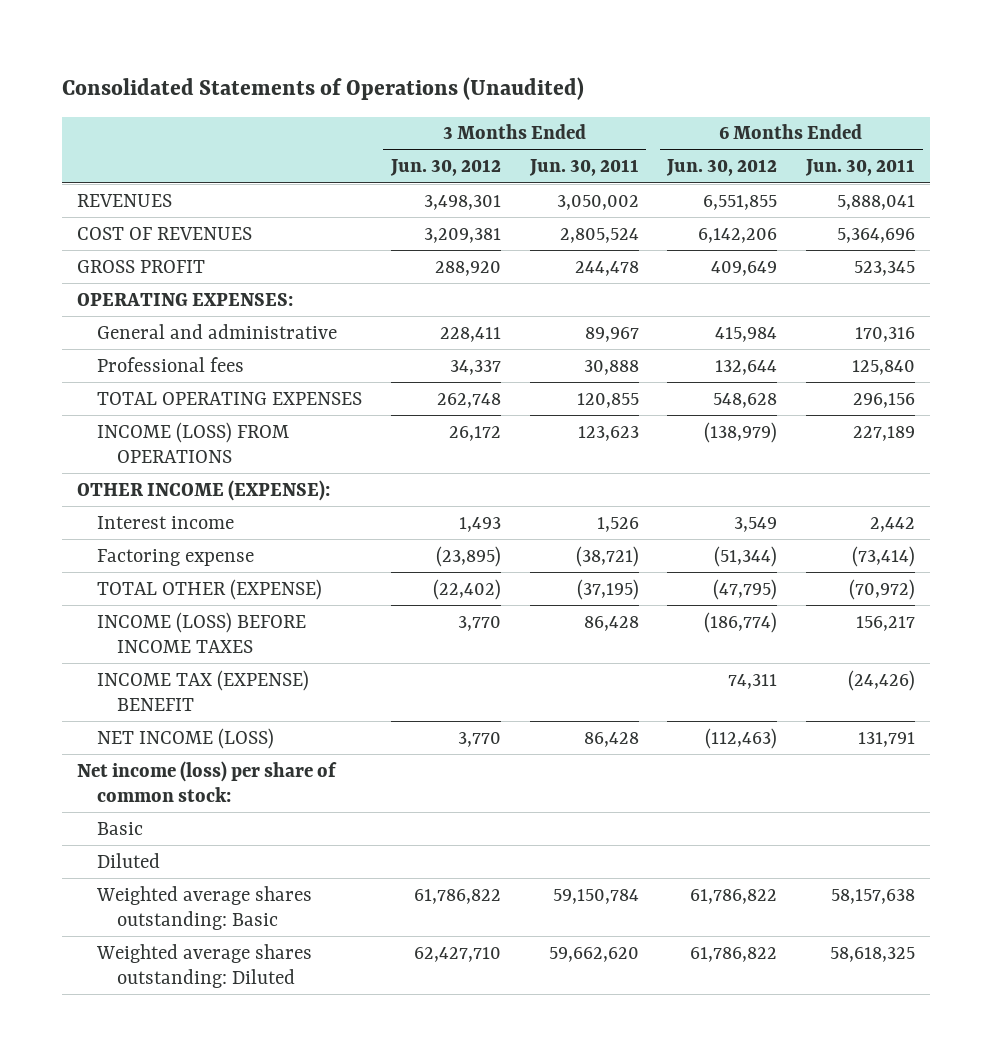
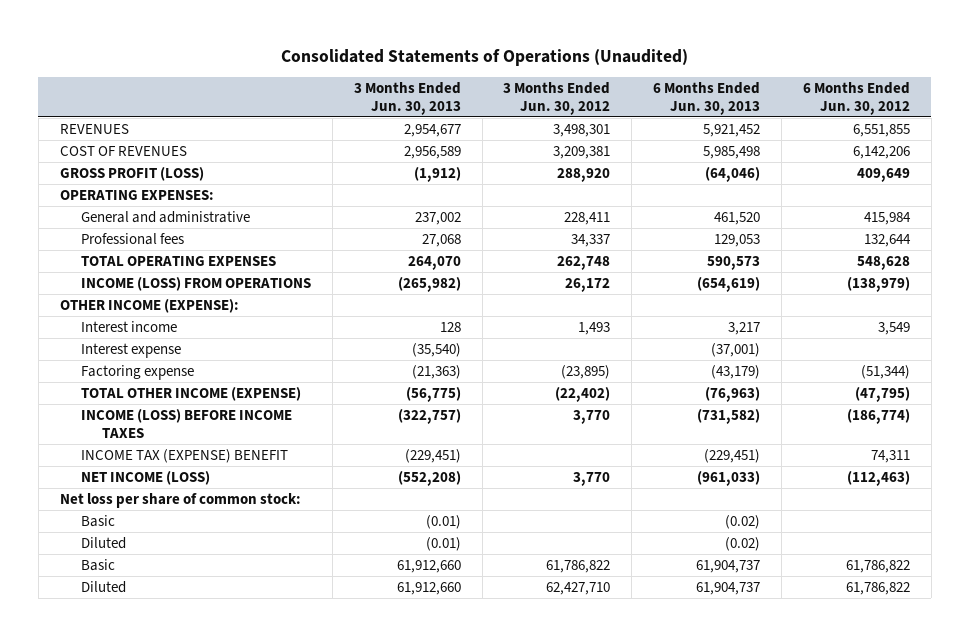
[528,159,639,177] Jun. 30, 2011 -> none
[805,159,916,177] Jun. 30, 2011 -> none
none -> [353,81,461,115] 3 Months Ended Jun. 30, 2013
none -> [653,81,761,115] 6 Months Ended Jun. 30, 2013
[76,259,205,273] GROSS PROFIT -> [59,166,204,181] GROSS PROFIT (LOSS)
none -> [80,342,181,358] Interest expense
[96,578,322,600] TOTAL OTHER (EXPENSE) -> [80,386,301,401] TOTAL OTHER INCOME (EXPENSE)
[76,760,337,802] Net income (loss) per share of common stock: -> [59,492,301,508] Net loss per share of common stock:
[95,885,312,930] Weighted average shares outstanding: Basic -> [80,558,115,571] Basic
[95,943,312,988] Weighted average shares outstanding: Diluted -> [80,580,126,593] Diluted

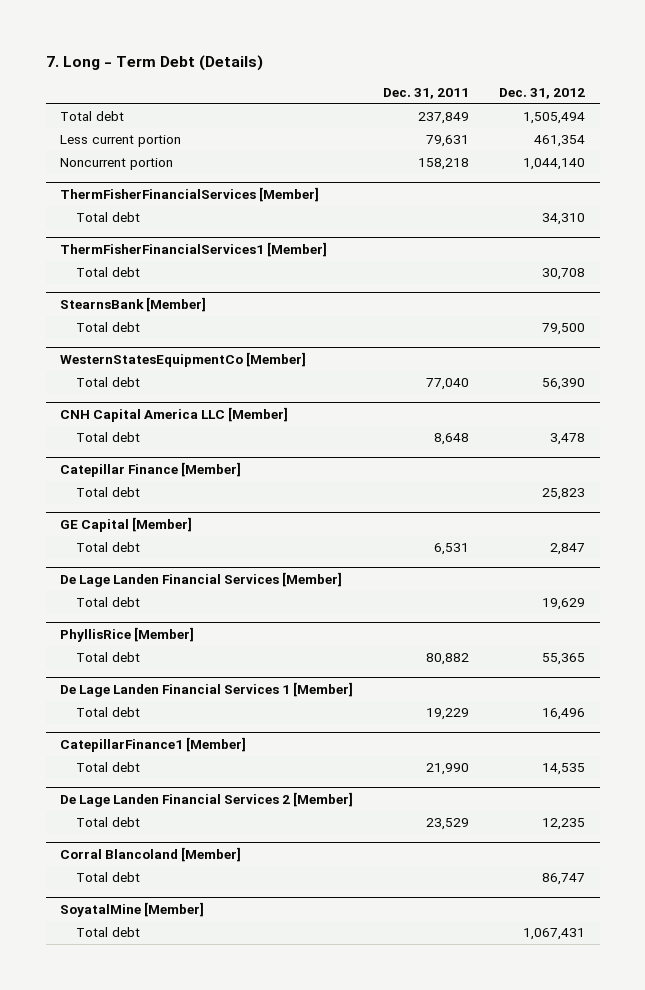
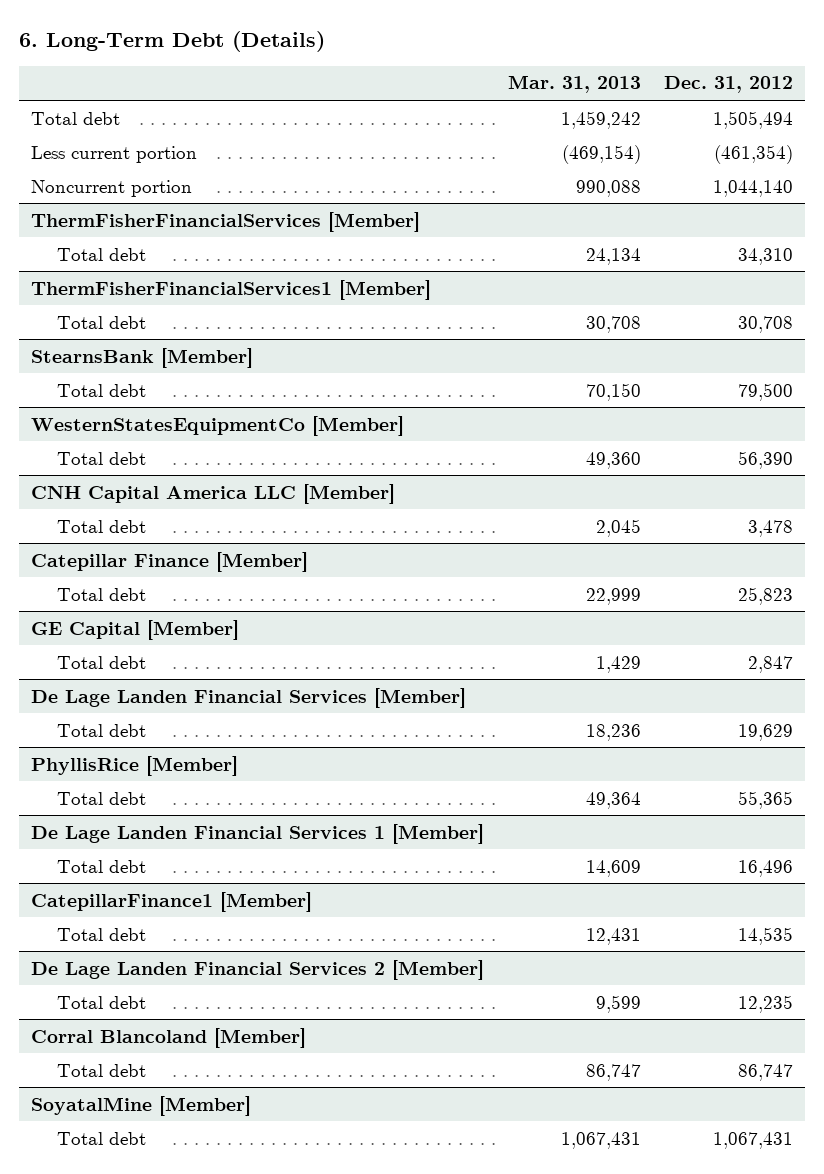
[45,54,263,71] 7. Long - Term Debt (Details) -> [18,31,325,53] 6. Long-Term Debt (Details)
[383,87,470,99] Dec. 31, 2011 -> none
none -> [507,75,641,94] Mar. 31, 2013
[533,135,585,148] 461,354 -> [714,144,794,164] (461,354)

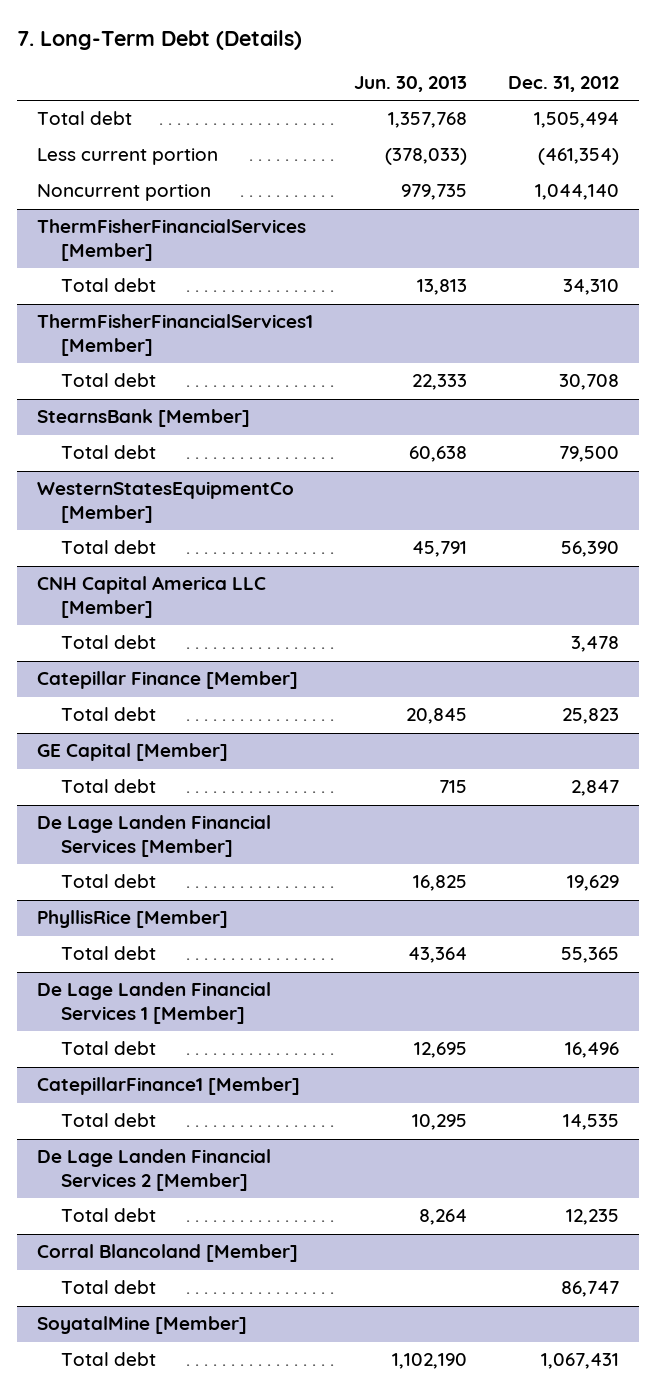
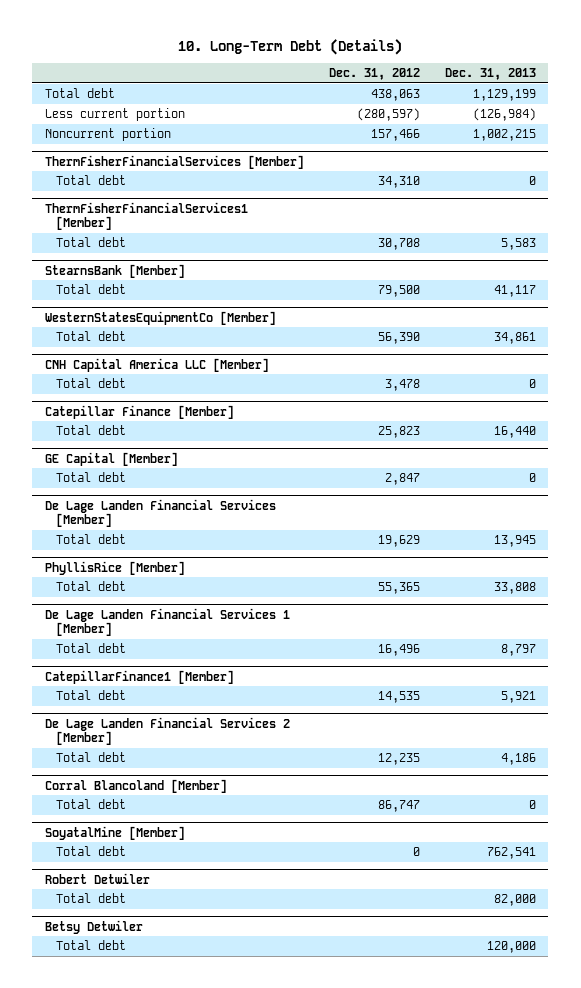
[16,30,302,51] 7. Long-Term Debt (Details) -> [178,38,403,55] 10. Long-Term Debt (Details)
[353,76,467,93] Jun. 30, 2013 -> none
none -> [444,68,536,81] Dec. 31, 2013
[533,112,619,129] 1,505,494 -> [370,89,420,102] 438,063
[537,148,619,166] (461,354) -> [356,108,420,122] (280,597)
[534,184,619,201] 1,044,140 -> [370,129,420,142] 157,466
[540,1353,619,1370] 1,067,431 -> [412,847,420,857] 0
none -> [44,872,150,884] Robert Detwiler
none -> [56,893,127,904] Total debt
none -> [44,919,143,934] Betsy Detwiler
none -> [56,940,127,951] Total debt

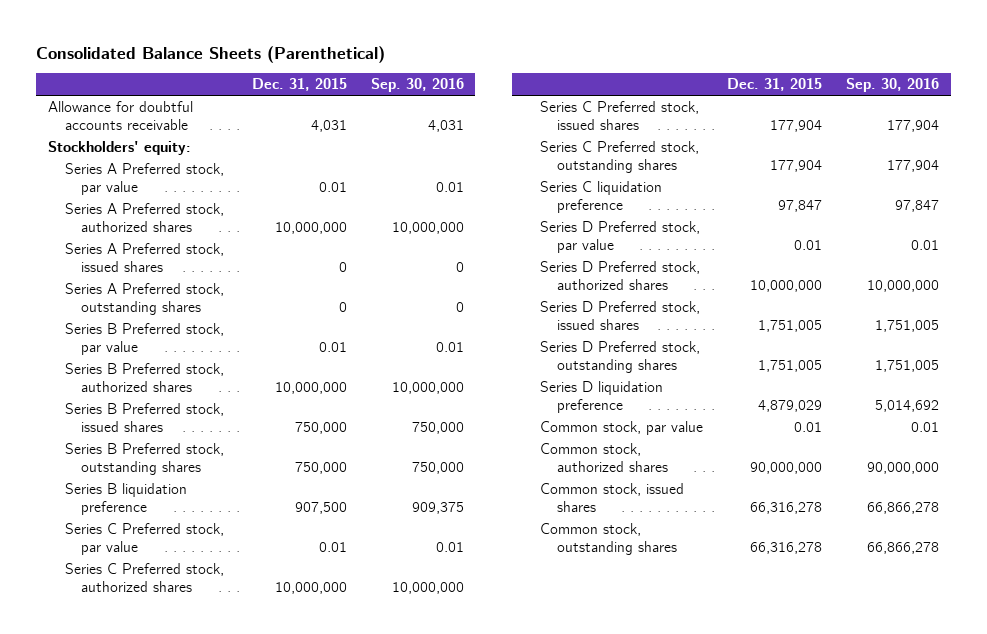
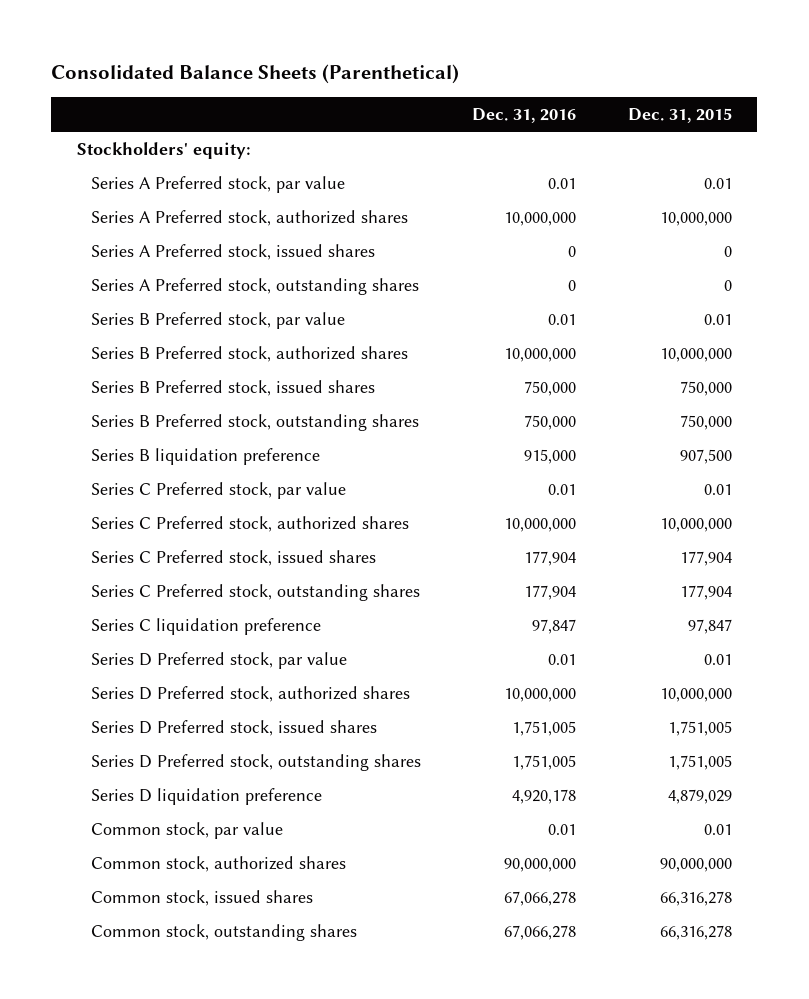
[370,78,464,93] Sep. 30, 2016 -> none
none -> [472,108,577,124] Dec. 31, 2016
[48,100,194,131] Allowance for doubtful accounts receivable -> none

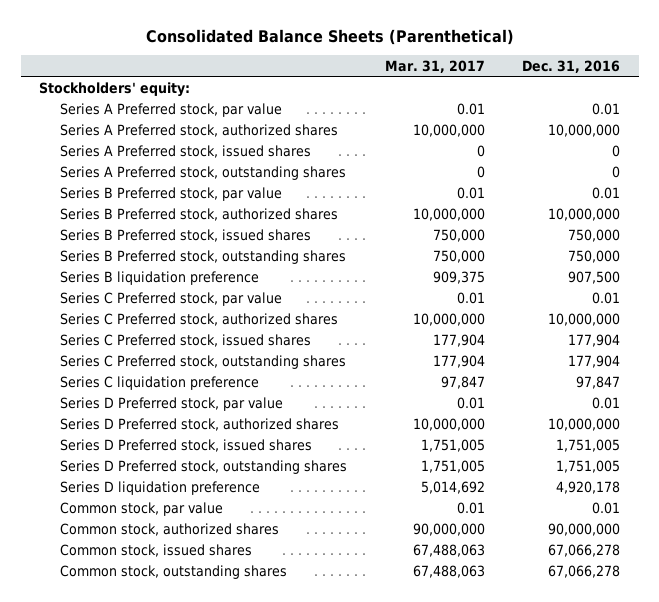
[627,108,732,124] Dec. 31, 2015 -> none
none -> [384,59,485,73] Mar. 31, 2017
[524,448,577,464] 915,000 -> [567,270,620,284] 907,500

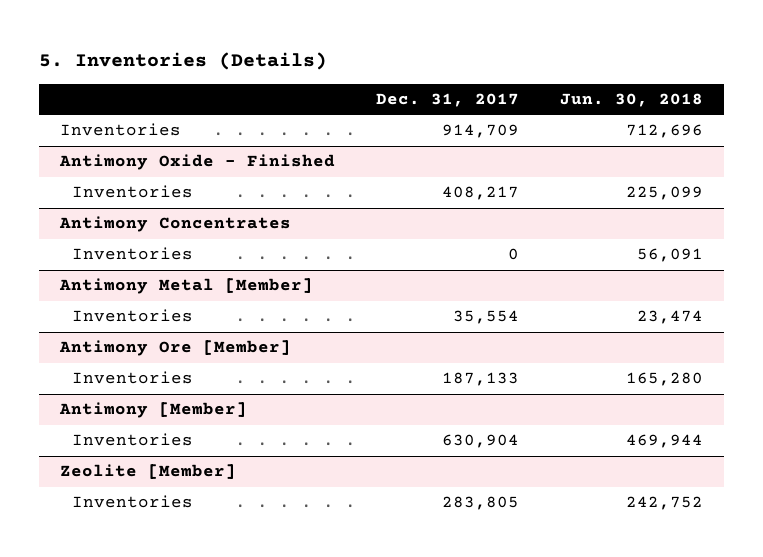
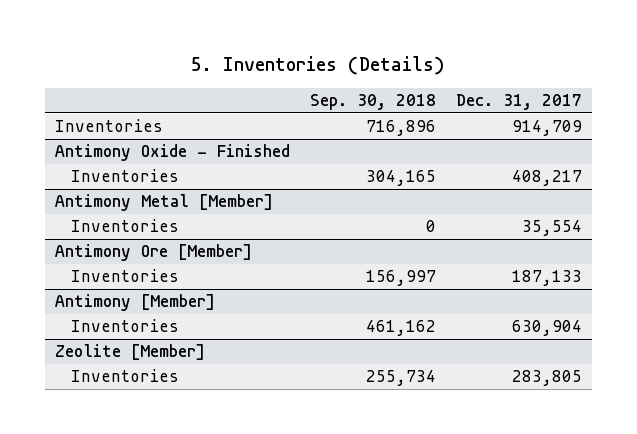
[560,93,704,108] Jun. 30, 2018 -> none
none -> [309,93,436,110] Sep. 30, 2018
[58,216,291,233] Antimony Concentrates -> none
[72,247,194,261] Inventories -> none

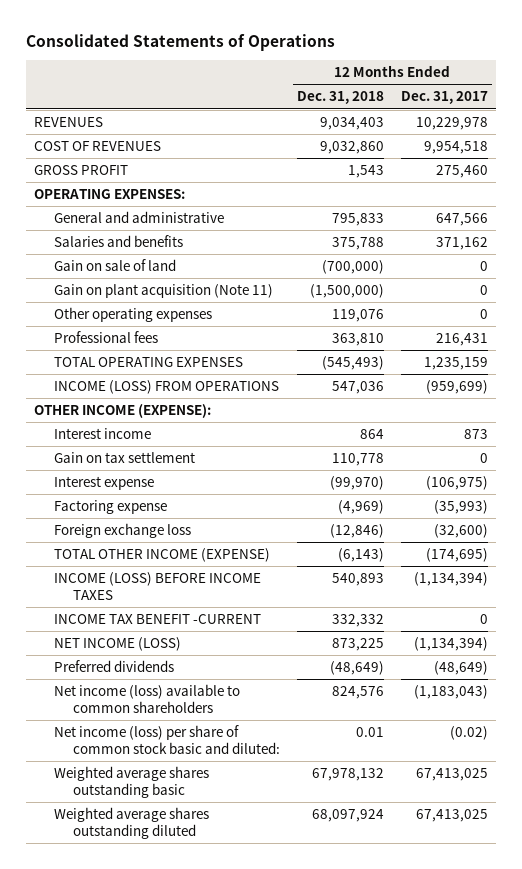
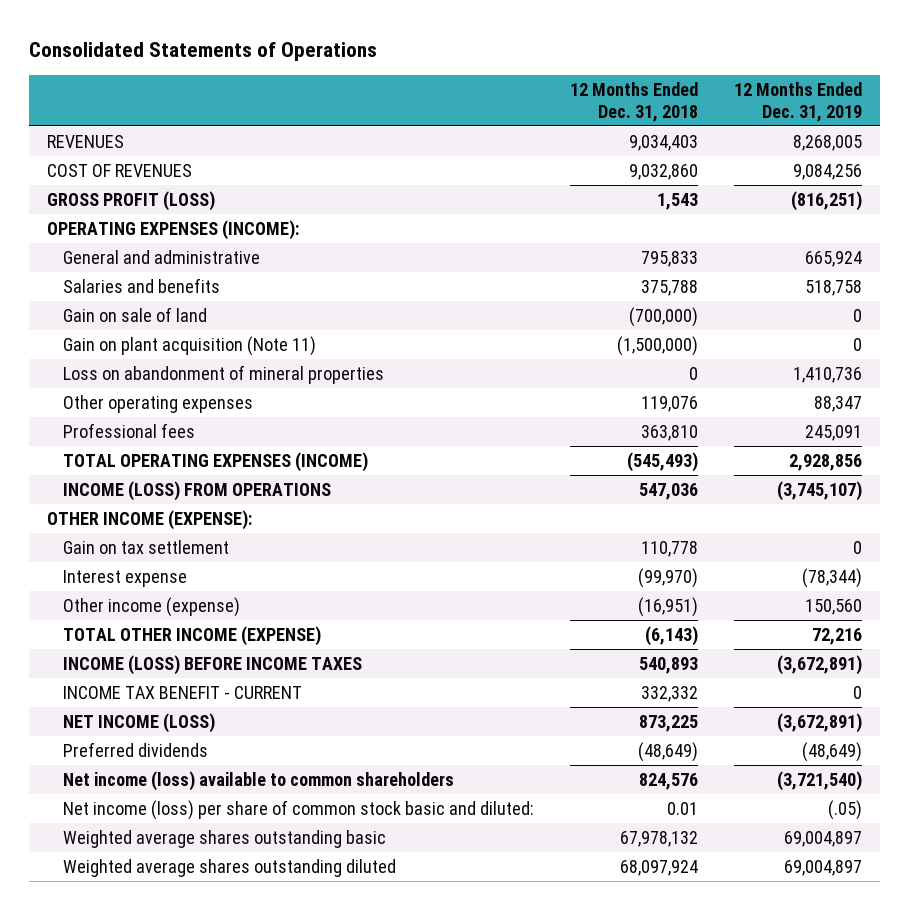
[400,91,488,105] Dec. 31, 2017 -> none
none -> [733,81,862,122] 12 Months Ended Dec. 31, 2019
[34,164,129,175] GROSS PROFIT -> [46,190,215,211] GROSS PROFIT (LOSS)
[34,188,186,199] OPERATING EXPENSES: -> [46,219,299,240] OPERATING EXPENSES (INCOME):
none -> [63,364,385,384] Loss on abandonment of mineral properties
[53,356,243,367] TOTAL OPERATING EXPENSES -> [63,451,369,472] TOTAL OPERATING EXPENSES (INCOME)
[53,427,151,439] Interest income -> none
[53,499,167,514] Factoring expense -> none
[53,522,191,538] Foreign exchange loss -> none
none -> [63,596,241,617] Other income (expense)
[53,613,261,624] INCOME TAX BENEFIT -CURRENT -> [63,685,303,699] INCOME TAX BENEFIT - CURRENT

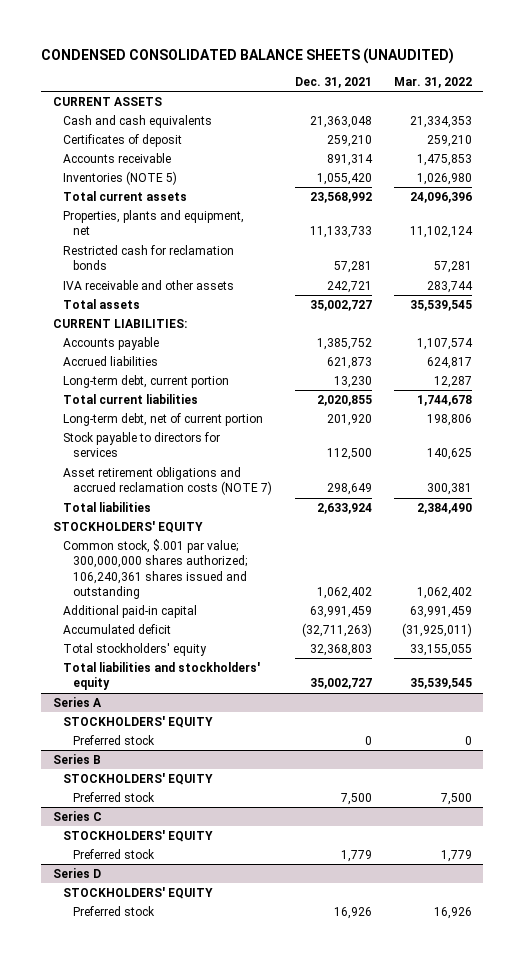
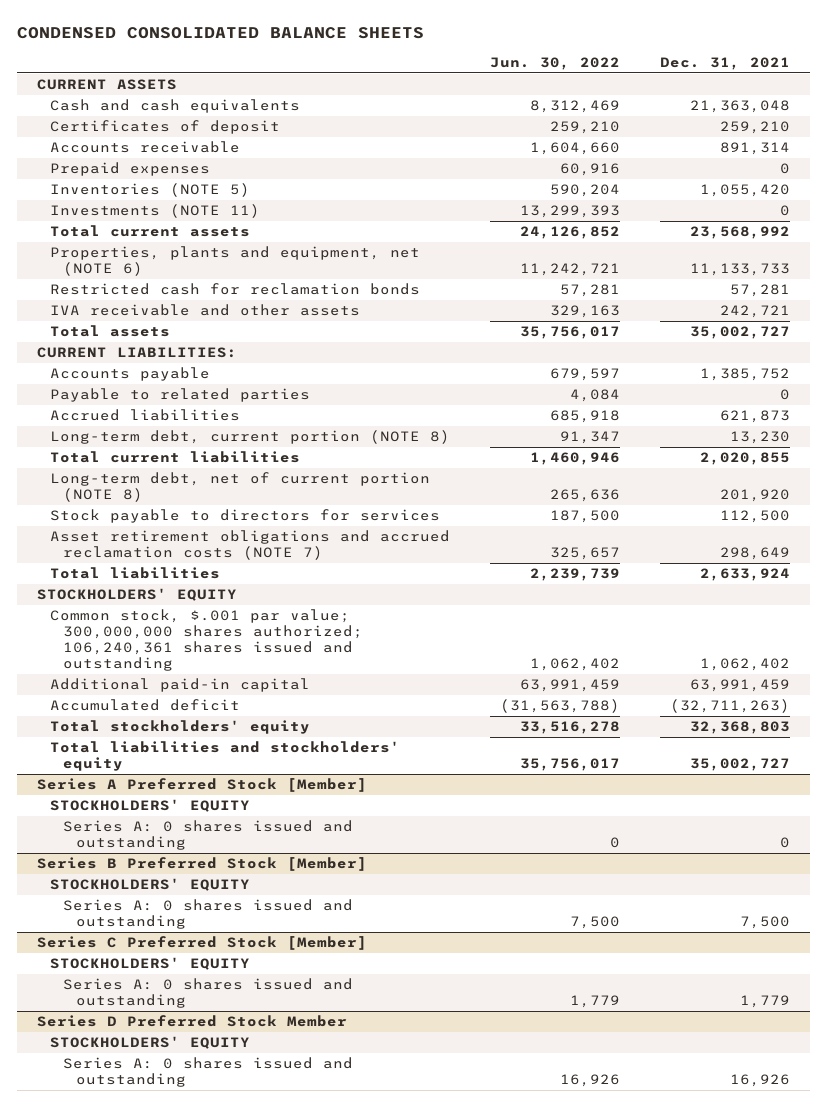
[41,48,455,65] CONDENSED CONSOLIDATED BALANCE SHEETS (UNAUDITED) -> [16,26,424,39] CONDENSED CONSOLIDATED BALANCE SHEETS
[393,76,472,88] Mar. 31, 2022 -> none
none -> [490,56,621,70] Jun. 30, 2022
none -> [49,162,210,177] Prepaid expenses
none -> [49,204,260,219] Investments (NOTE 11)
[62,209,244,236] Properties, plants and equipment, net -> [49,246,420,277] Properties, plants and equipment, net (NOTE 6)
none -> [49,388,310,403] Payable to related parties
[62,374,229,388] Long-term debt, current portion -> [49,430,450,445] Long-term debt, current portion (NOTE 8)
[62,412,263,426] Long-term debt, net of current portion -> [49,472,430,503] Long-term debt, net of current portion (NOTE 8)
[52,696,102,707] Series A -> [36,778,367,793] Series A Preferred Stock [Member]
[73,734,156,745] Preferred stock -> [62,820,353,851] Series A: 0 shares issued and outstanding
[52,753,101,764] Series B -> [36,857,367,872] Series B Preferred Stock [Member]
[73,791,156,802] Preferred stock -> [62,899,353,930] Series A: 0 shares issued and outstanding
[52,810,102,821] Series C -> [36,936,367,951] Series C Preferred Stock [Member]
[73,848,156,859] Preferred stock -> [62,978,353,1009] Series A: 0 shares issued and outstanding
[52,867,101,878] Series D -> [36,1015,347,1028] Series D Preferred Stock Member
[73,905,156,916] Preferred stock -> [62,1057,353,1088] Series A: 0 shares issued and outstanding

